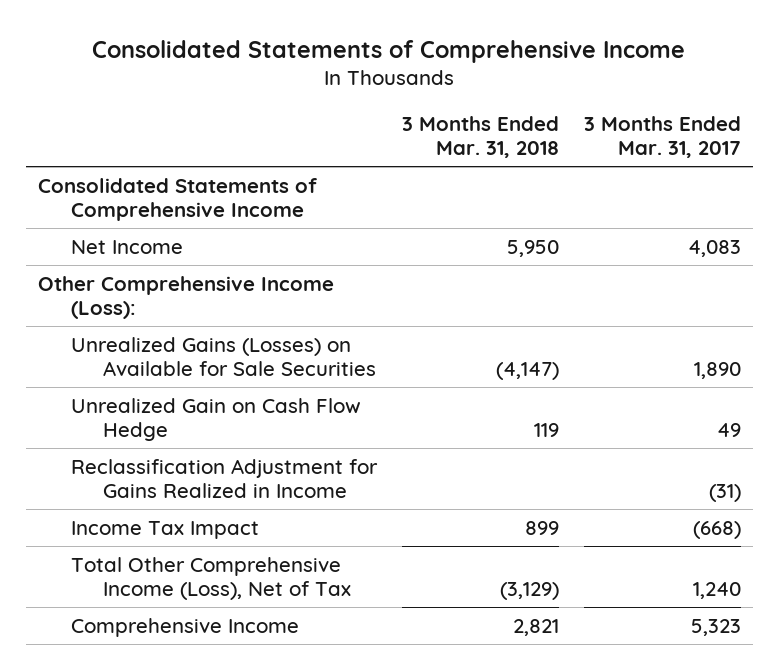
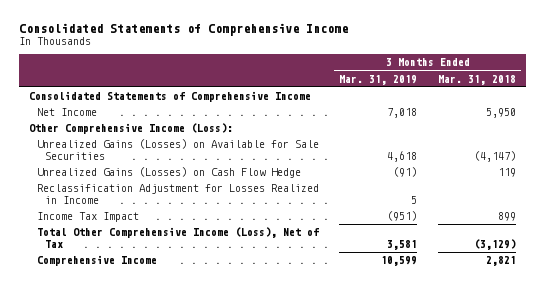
[583,116,741,159] 3 Months Ended Mar. 31, 2017 -> none
none -> [339,74,418,85] Mar. 31, 2019
[70,397,361,441] Unrealized Gain on Cash Flow Hedge -> [36,167,301,179] Unrealized Gains (Losses) on Cash Flow Hedge
[70,458,378,498] Reclassification Adjustment for Gains Realized in Income -> [36,184,319,204] Reclassification Adjustment for Losses Realized in Income

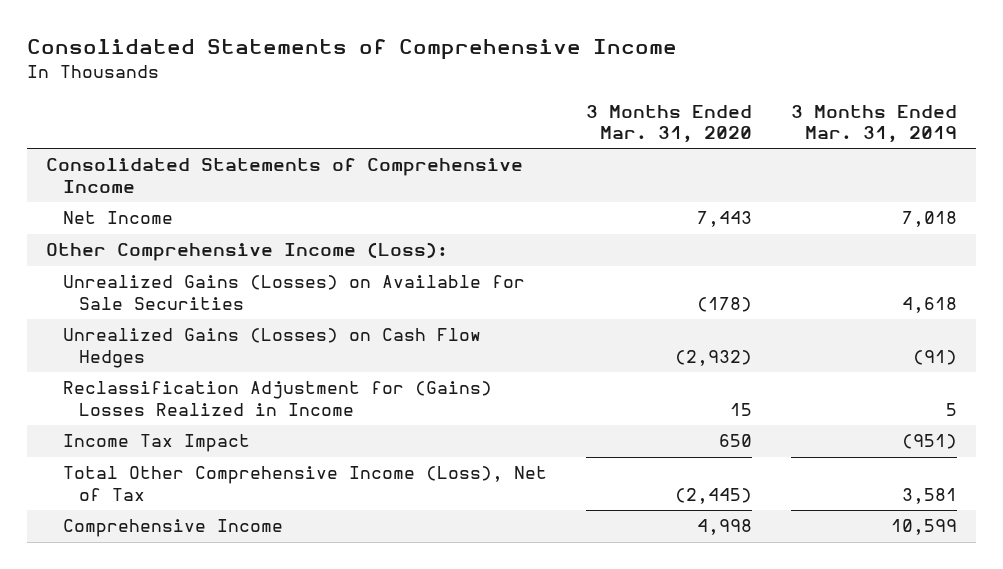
[437,74,516,85] Mar. 31, 2018 -> none
none -> [585,104,752,144] 3 Months Ended Mar. 31, 2020
[36,167,301,179] Unrealized Gains (Losses) on Cash Flow Hedge -> [62,328,481,369] Unrealized Gains (Losses) on Cash Flow Hedges
[36,184,319,204] Reclassification Adjustment for Losses Realized in Income -> [62,381,492,417] Reclassification Adjustment for (Gains) Losses Realized in Income

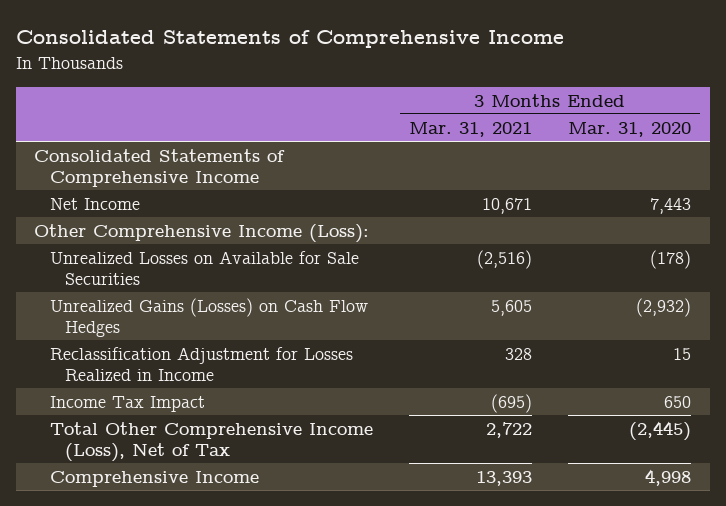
[790,104,957,144] 3 Months Ended Mar. 31, 2019 -> none
none -> [409,121,533,137] Mar. 31, 2021
[62,275,525,311] Unrealized Gains (Losses) on Available for Sale Securities -> [49,250,359,286] Unrealized Losses on Available for Sale Securities
[62,381,492,417] Reclassification Adjustment for (Gains) Losses Realized in Income -> [49,346,353,382] Reclassification Adjustment for Losses Realized in Income

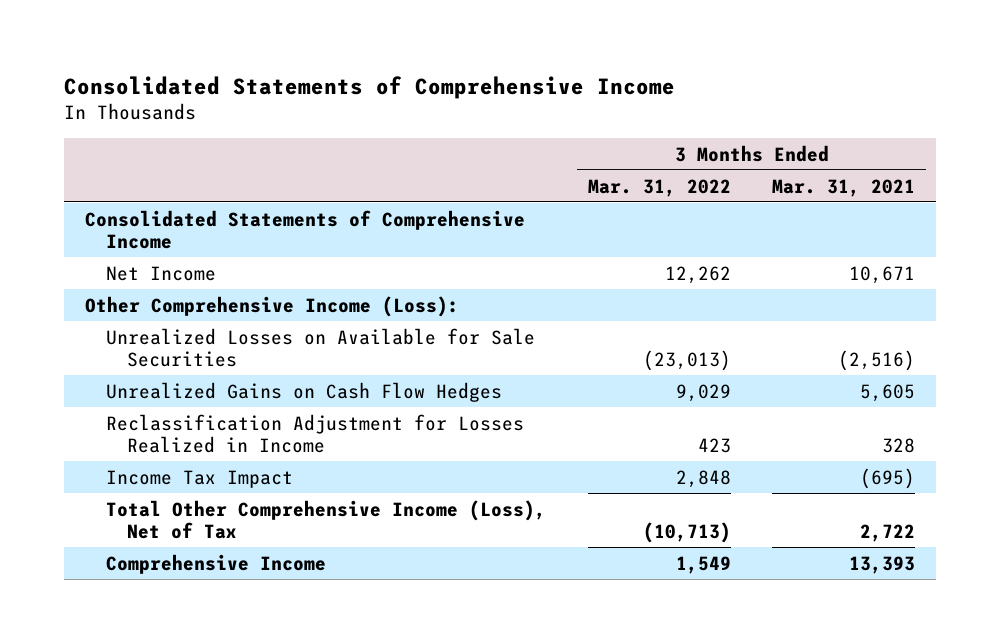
[568,121,692,137] Mar. 31, 2020 -> none
none -> [587,178,731,197] Mar. 31, 2022
[49,297,368,338] Unrealized Gains (Losses) on Cash Flow Hedges -> [106,381,503,402] Unrealized Gains on Cash Flow Hedges

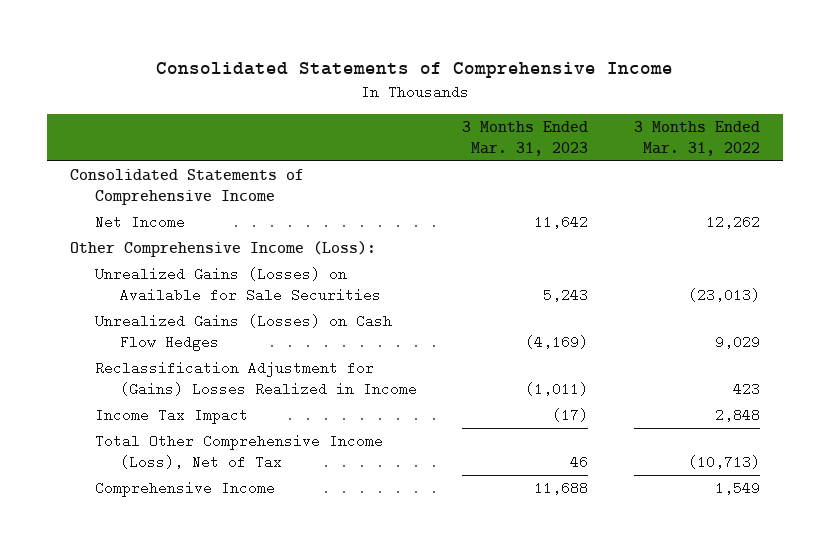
[772,178,916,197] Mar. 31, 2021 -> none
none -> [462,121,589,157] 3 Months Ended Mar. 31, 2023
[106,327,536,368] Unrealized Losses on Available for Sale Securities -> [94,267,381,303] Unrealized Gains (Losses) on Available for Sale Securities
[106,381,503,402] Unrealized Gains on Cash Flow Hedges -> [94,314,392,352] Unrealized Gains (Losses) on Cash Flow Hedges
[106,413,525,454] Reclassification Adjustment for Losses Realized in Income -> [94,361,417,397] Reclassification Adjustment for (Gains) Losses Realized in Income

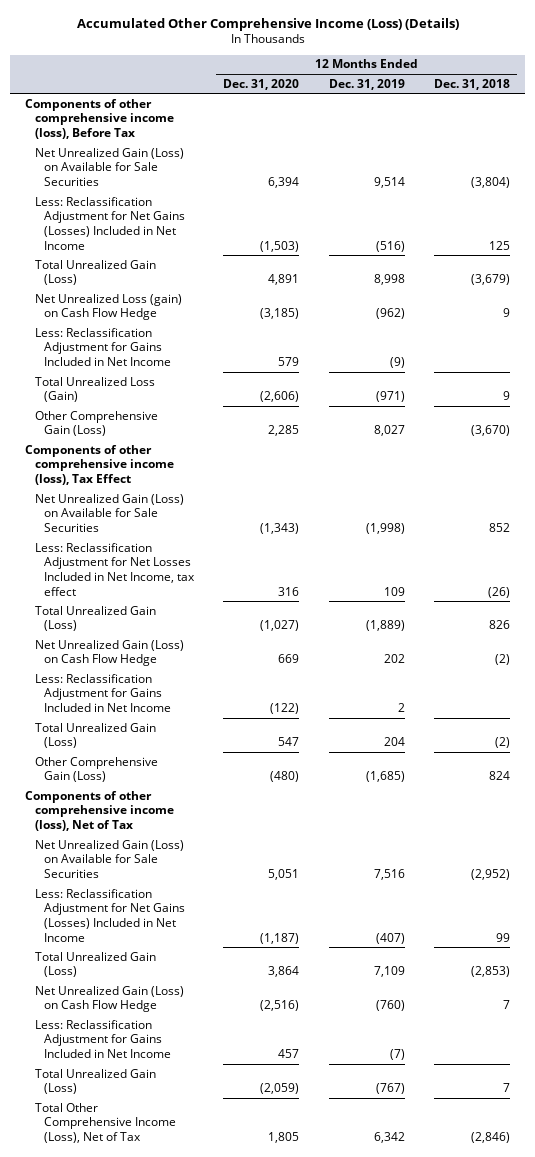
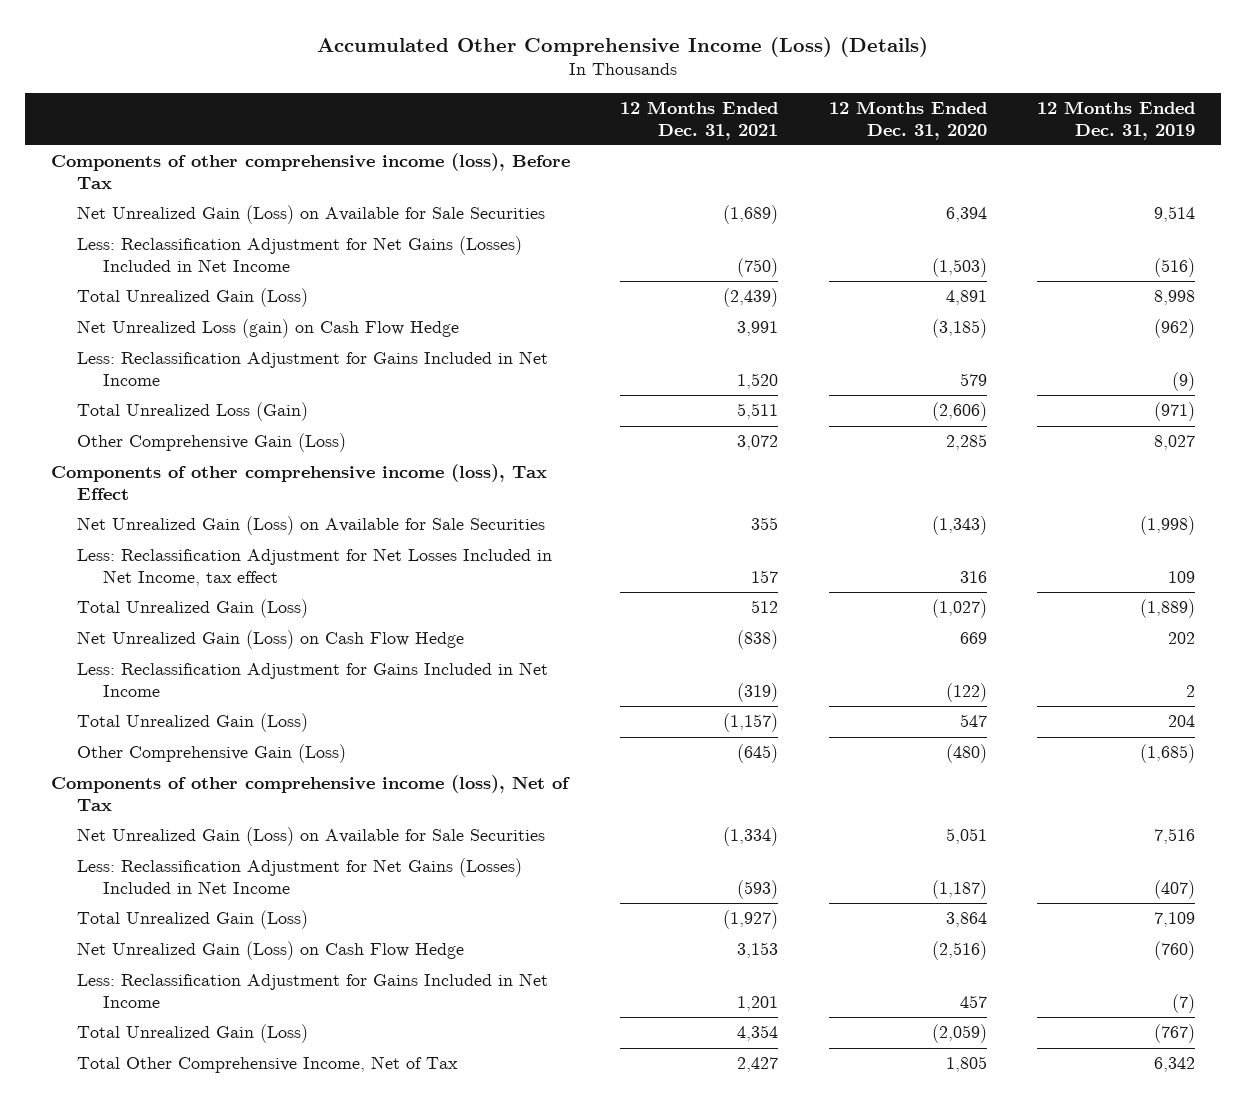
[434,78,511,90] Dec. 31, 2018 -> none
none -> [620,101,779,140] 12 Months Ended Dec. 31, 2021
[34,1102,176,1144] Total Other Comprehensive Income (Loss), Net of Tax -> [76,1056,458,1074] Total Other Comprehensive Income, Net of Tax

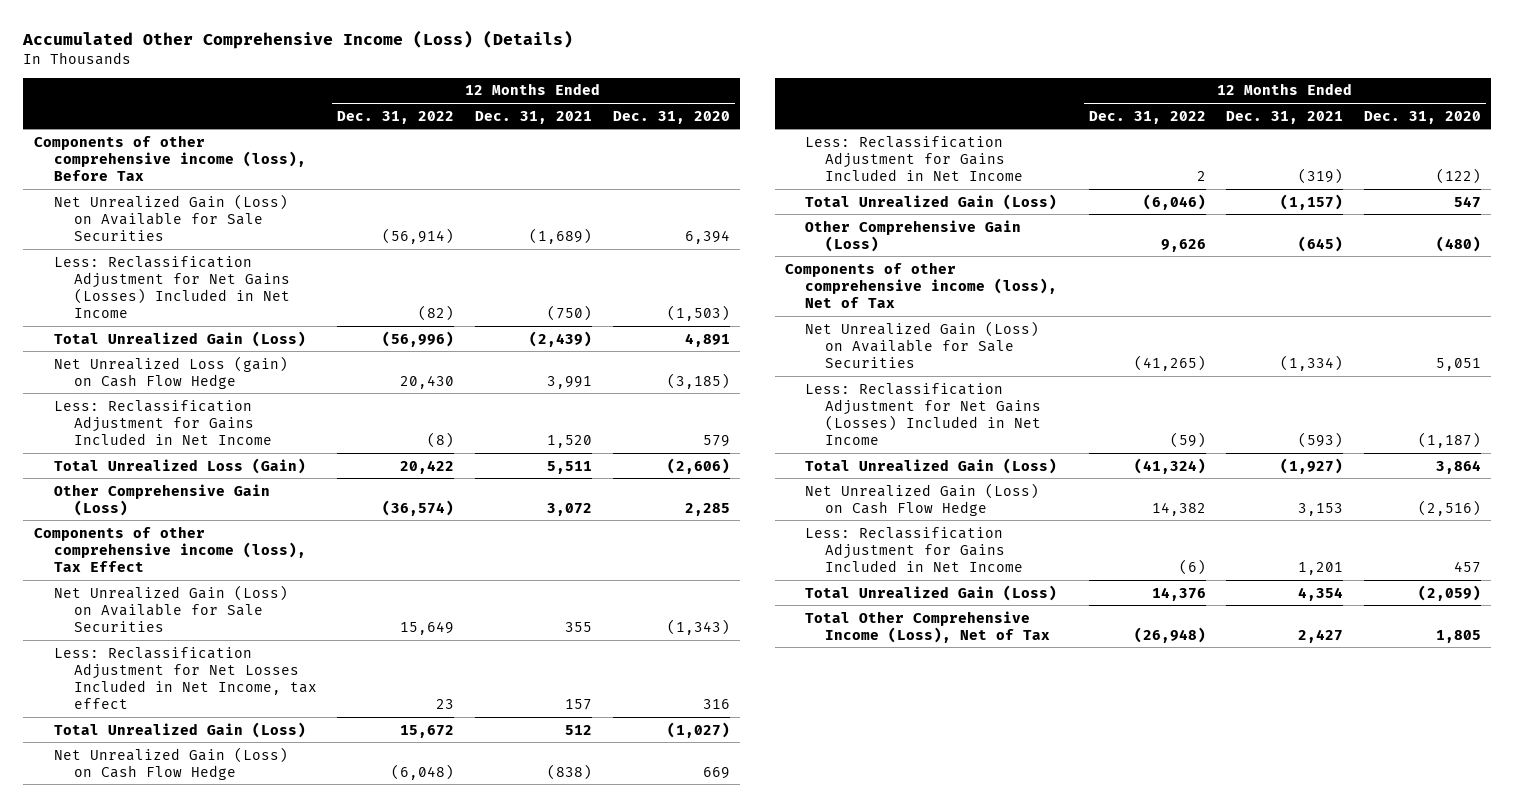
[1037,101,1196,140] 12 Months Ended Dec. 31, 2019 -> none
none -> [337,110,455,124] Dec. 31, 2022
[76,1056,458,1074] Total Other Comprehensive Income, Net of Tax -> [805,610,1051,643] Total Other Comprehensive Income (Loss), Net of Tax

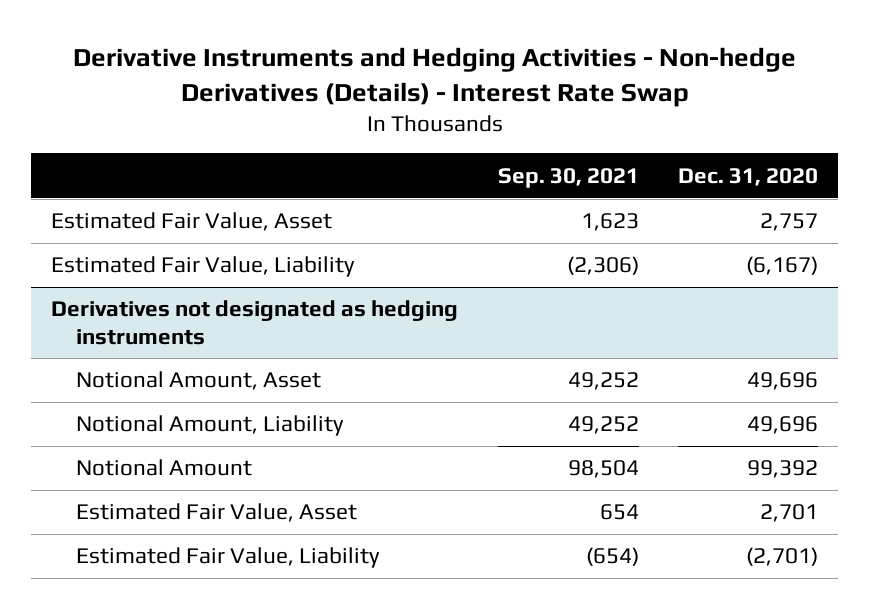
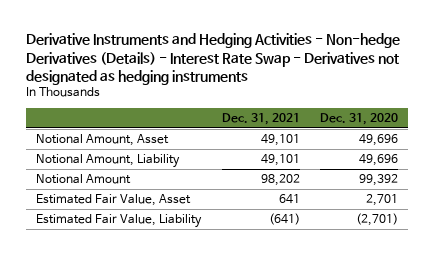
[72,47,796,107] Derivative Instruments and Hedging Activities - Non-hedge Derivatives (Details) - Interest Rate Swap -> [26,33,401,85] Derivative Instruments and Hedging Activities - Non-hedge Derivatives (Details) - Interest Rate Swap - Derivatives not designated as hedging instruments
[497,167,639,188] Sep. 30, 2021 -> none
none -> [221,113,300,126] Dec. 31, 2021
[51,212,333,232] Estimated Fair Value, Asset -> none
[51,256,356,278] Estimated Fair Value, Liability -> none
[51,300,459,345] Derivatives not designated as hedging instruments -> none

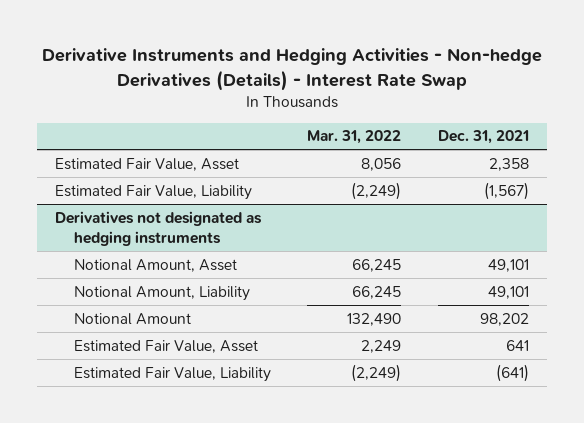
[26,33,401,85] Derivative Instruments and Hedging Activities - Non-hedge Derivatives (Details) - Interest Rate Swap - Derivatives not designated as hedging instruments -> [41,48,542,91] Derivative Instruments and Hedging Activities - Non-hedge Derivatives (Details) - Interest Rate Swap
[320,113,399,126] Dec. 31, 2020 -> none
none -> [307,130,402,145] Mar. 31, 2022
none -> [55,157,240,171] Estimated Fair Value, Asset
none -> [55,184,253,200] Estimated Fair Value, Liability
none -> [55,210,263,246] Derivatives not designated as hedging instruments

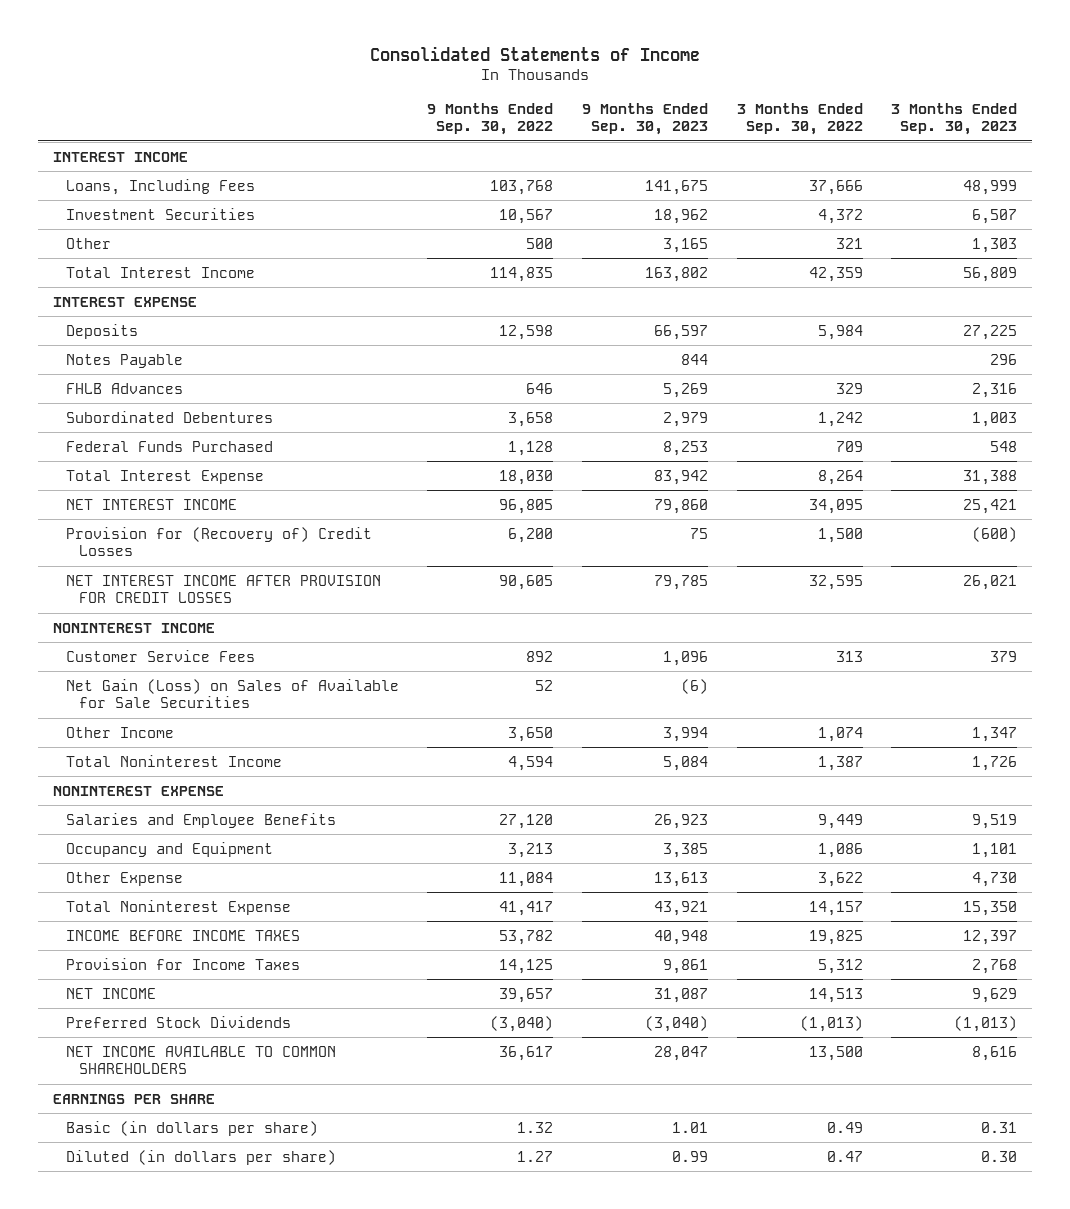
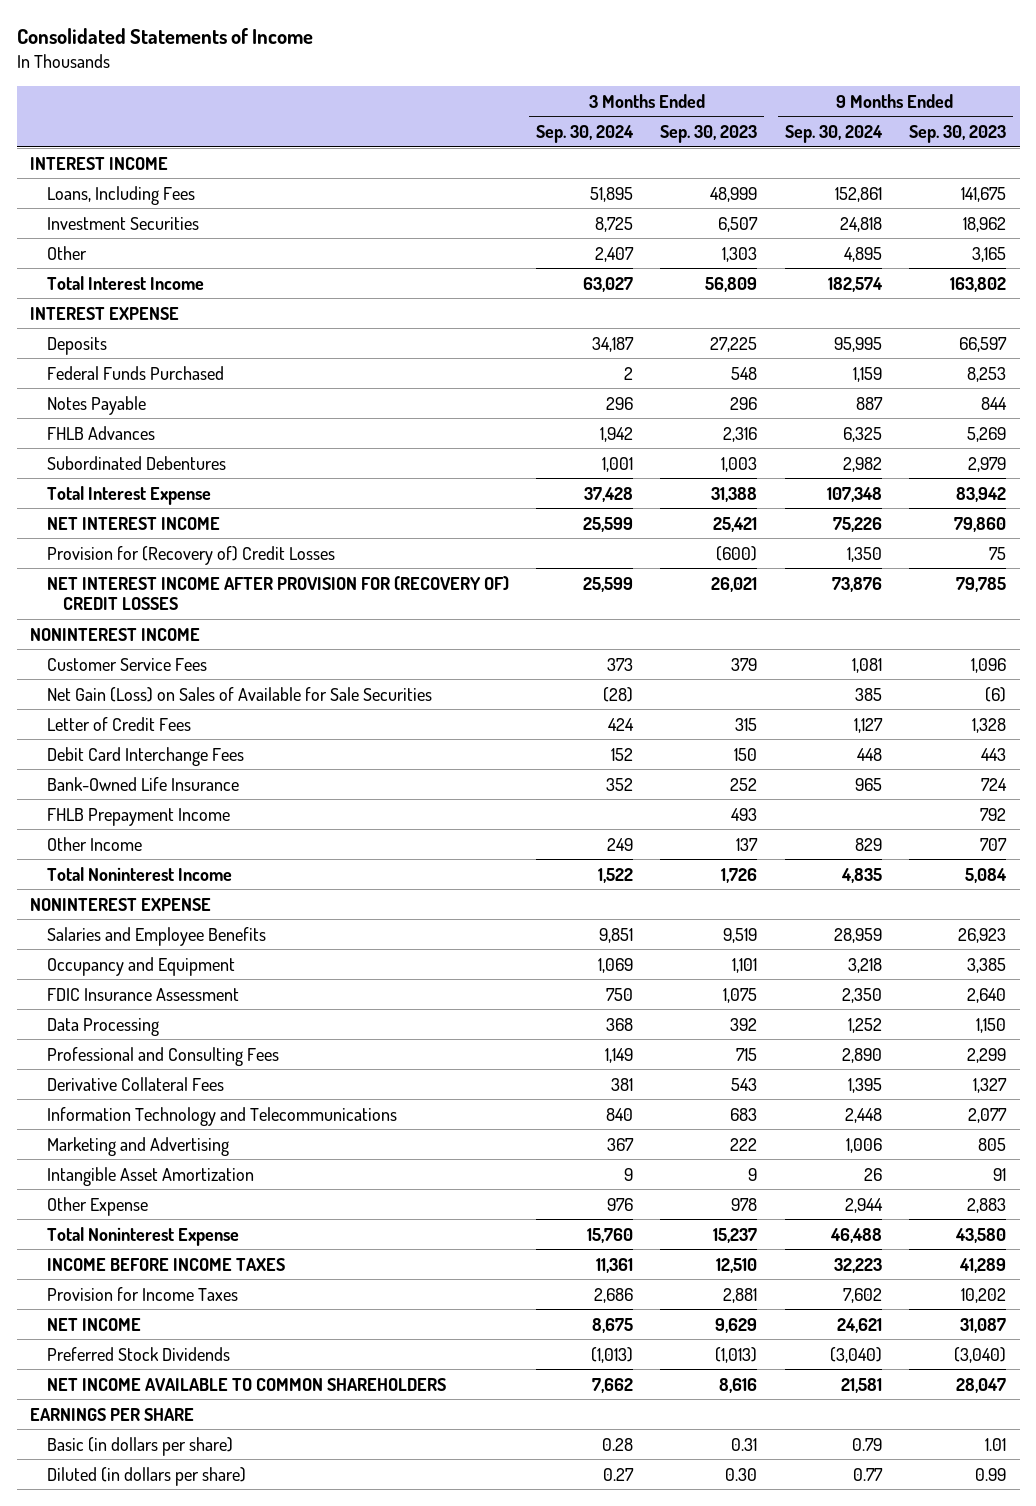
[427,102,554,136] 9 Months Ended Sep. 30, 2022 -> none
[736,102,863,136] 3 Months Ended Sep. 30, 2022 -> none
none -> [535,125,634,144] Sep. 30, 2024
none -> [784,125,883,144] Sep. 30, 2024
[65,440,273,452] Federal Funds Purchased -> [46,365,224,380] Federal Funds Purchased
[65,574,381,604] NET INTEREST INCOME AFTER PROVISION FOR CREDIT LOSSES -> [46,575,509,611] NET INTEREST INCOME AFTER PROVISION FOR (RECOVERY OF) CREDIT LOSSES
none -> [46,716,191,731] Letter of Credit Fees
none -> [46,746,244,766] Debit Card Interchange Fees
none -> [46,776,239,791] Bank-Owned Life Insurance
none -> [46,807,230,826] FHLB Prepayment Income
[663,726,709,742] 3,994 -> [980,837,1008,851] 707
[972,726,1018,742] 1,347 -> [736,837,759,851] 137
none -> [46,987,239,1001] FDIC Insurance Assessment
none -> [46,1017,159,1036] Data Processing
none -> [46,1046,279,1066] Professional and Consulting Fees
none -> [46,1076,224,1091] Derivative Collateral Fees
none -> [46,1106,397,1126] Information Technology and Telecommunications
none -> [46,1136,229,1156] Marketing and Advertising
none -> [46,1166,254,1186] Intangible Asset Amortization
[654,871,709,887] 13,613 -> [967,1197,1007,1213] 2,883
[972,871,1018,887] 4,730 -> [731,1197,758,1211] 978
[654,900,709,916] 43,921 -> [955,1227,1007,1243] 43,580
[963,900,1018,916] 15,350 -> [713,1227,758,1243] 15,237
[654,929,709,945] 40,948 -> [959,1257,1007,1273] 41,289
[963,929,1018,945] 12,397 -> [716,1257,758,1273] 12,510
[663,958,709,974] 9,861 -> [961,1287,1007,1303] 10,202
[972,958,1018,974] 2,768 -> [723,1287,758,1303] 2,881

